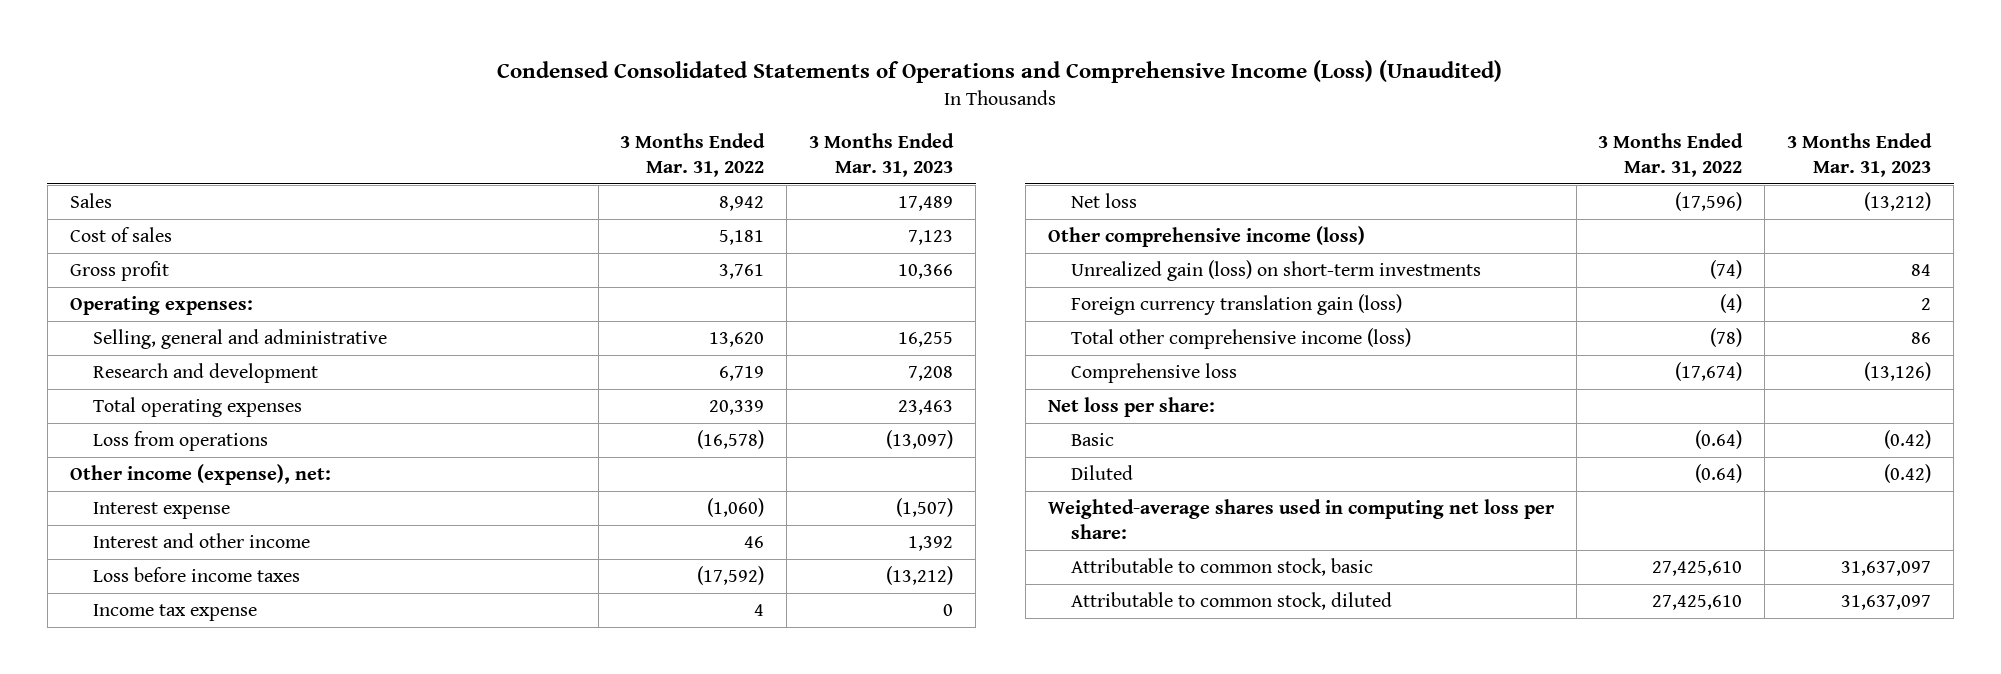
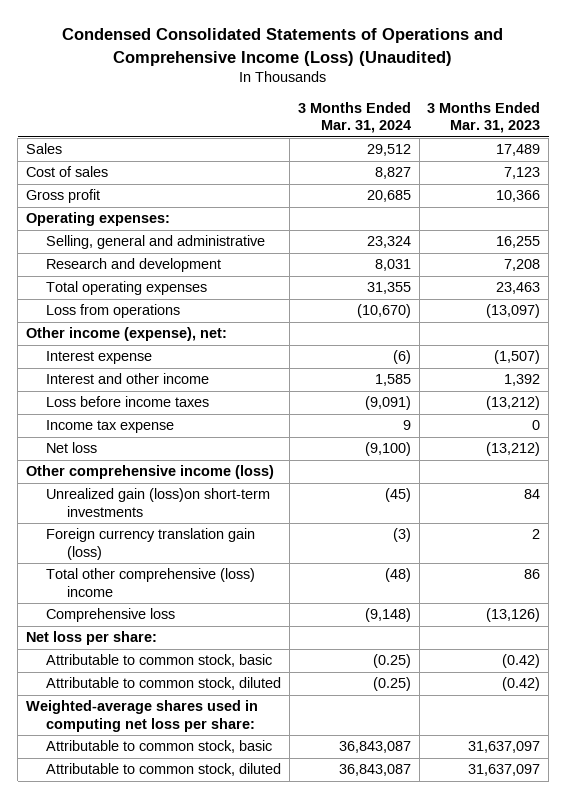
[620,133,766,177] 3 Months Ended Mar. 31, 2022 -> none
none -> [297,102,411,134] 3 Months Ended Mar. 31, 2024
[1071,260,1482,282] Unrealized gain (loss) on short-term investments -> [46,488,271,517] Unrealized gain (loss)on short-term investments
[1071,328,1412,350] Total other comprehensive income (loss) -> [46,568,256,597] Total other comprehensive (loss) income
[1071,433,1115,447] Basic -> [46,654,273,668] Attributable to common stock, basic
[1071,465,1134,481] Diluted -> [46,677,282,691] Attributable to common stock, diluted

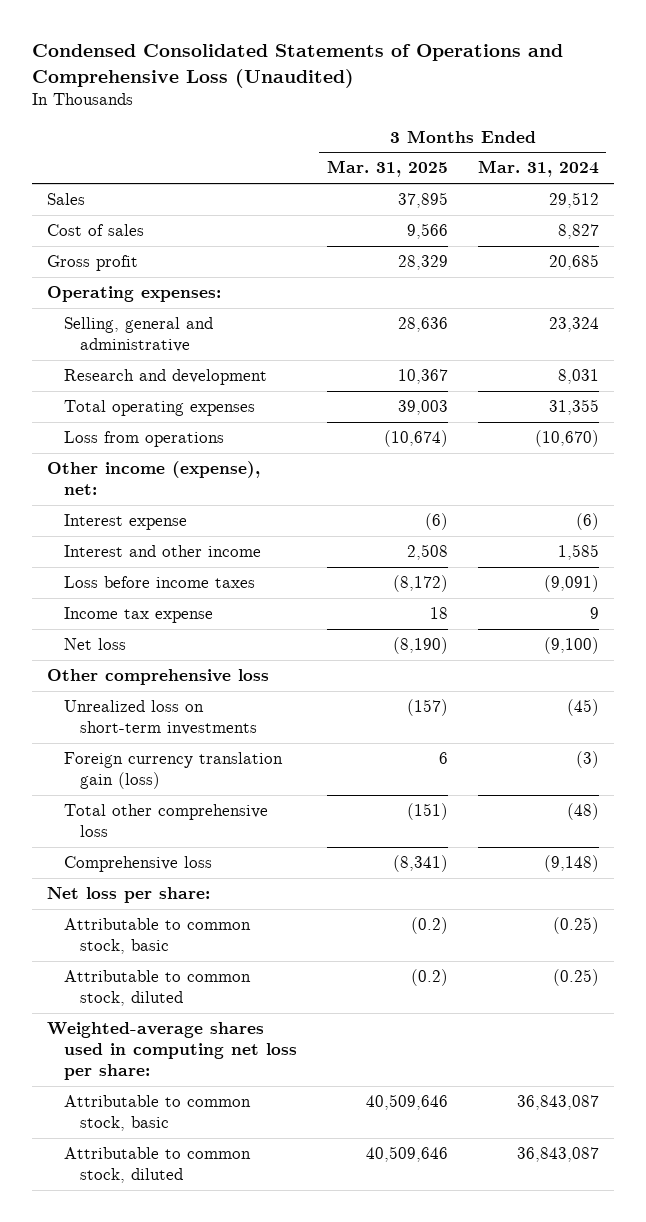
[62,28,504,66] Condensed Consolidated Statements of Operations and Comprehensive Income (Loss) (Unaudited) -> [31,44,563,88] Condensed Consolidated Statements of Operations and Comprehensive Loss (Unaudited)
[427,102,541,134] 3 Months Ended Mar. 31, 2023 -> none
none -> [326,160,448,178] Mar. 31, 2025
[25,465,274,480] Other comprehensive income (loss) -> [46,669,269,686] Other comprehensive loss
[46,488,271,517] Unrealized gain (loss)on short-term investments -> [63,700,258,736] Unrealized loss on short-term investments
[46,568,256,597] Total other comprehensive (loss) income -> [63,804,268,838] Total other comprehensive loss

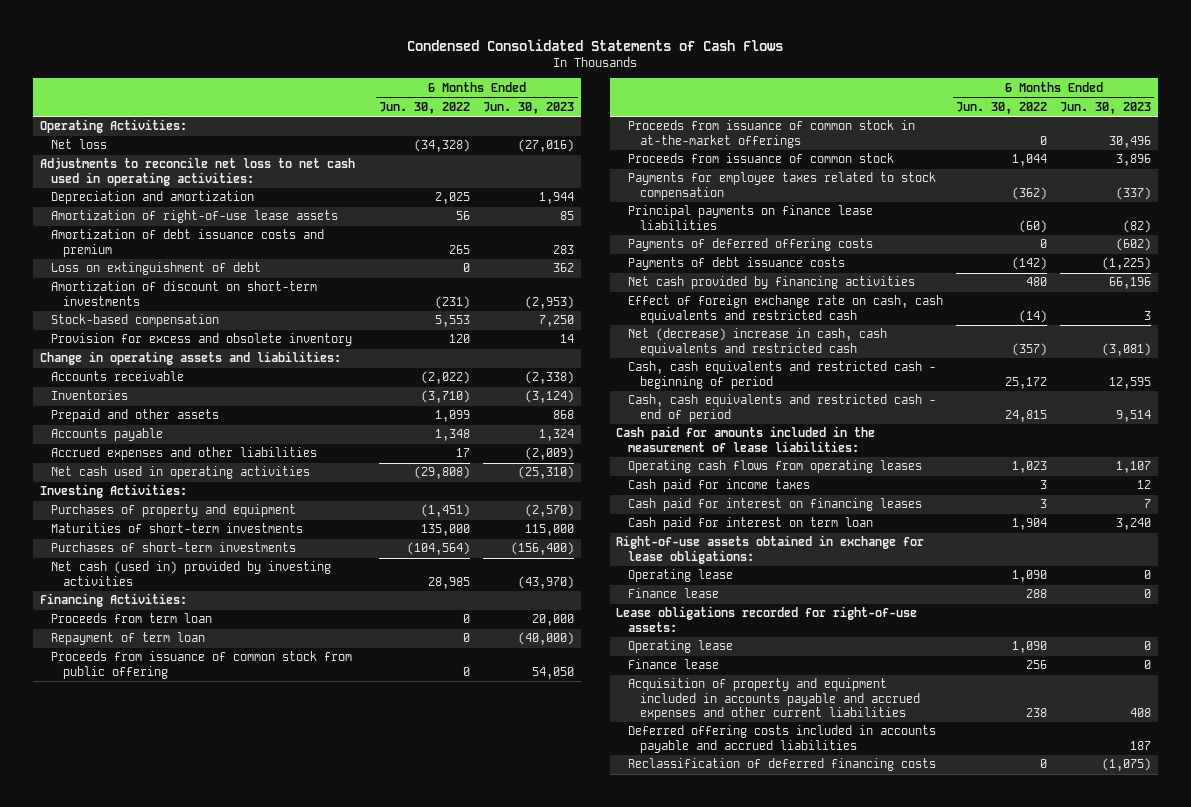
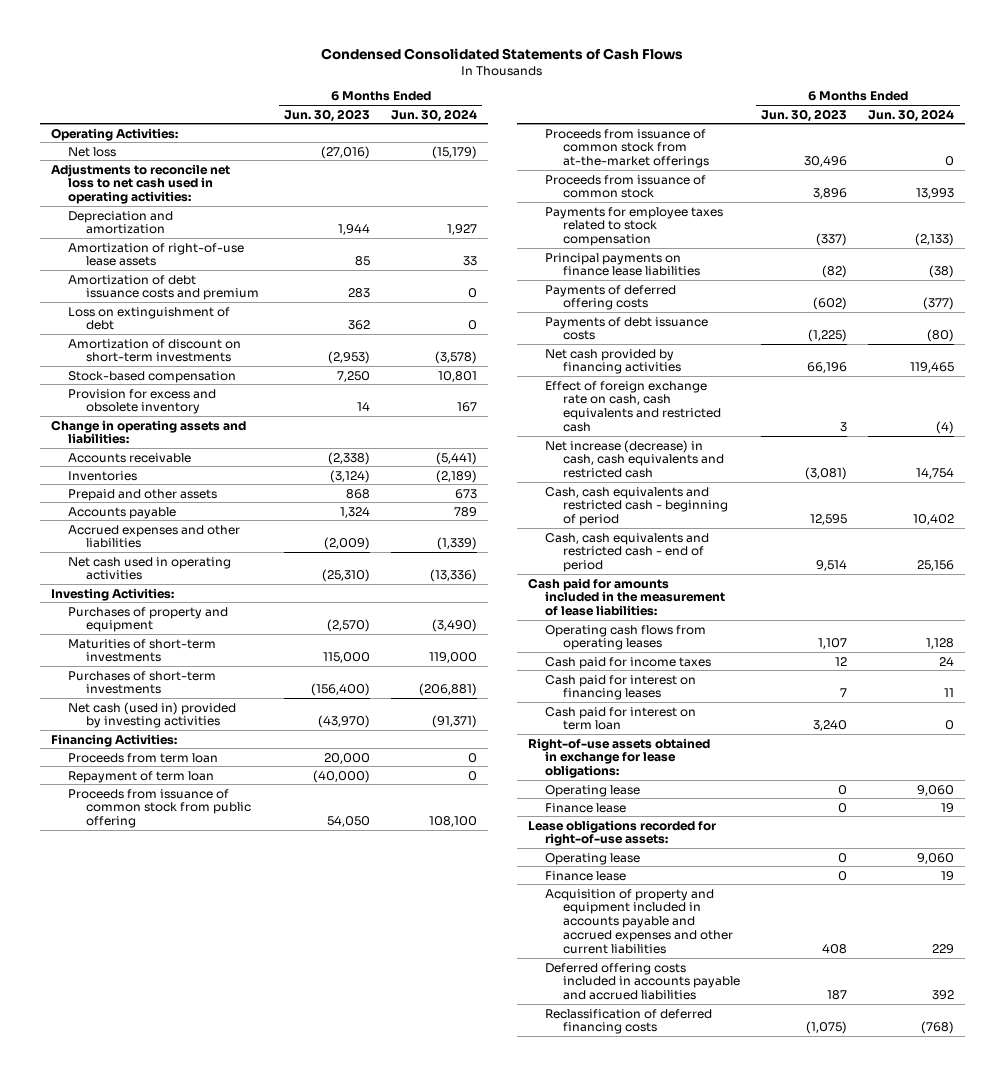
[379,101,471,114] Jun. 30, 2022 -> none
none -> [391,108,478,122] Jun. 30, 2024
[628,120,916,148] Proceeds from issuance of common stock in at-the-market offerings -> [545,128,709,169] Proceeds from issuance of common stock from at-the-market offerings
[628,328,888,356] Net (decrease) increase in cash, cash equivalents and restricted cash -> [545,439,724,479] Net increase (decrease) in cash, cash equivalents and restricted cash

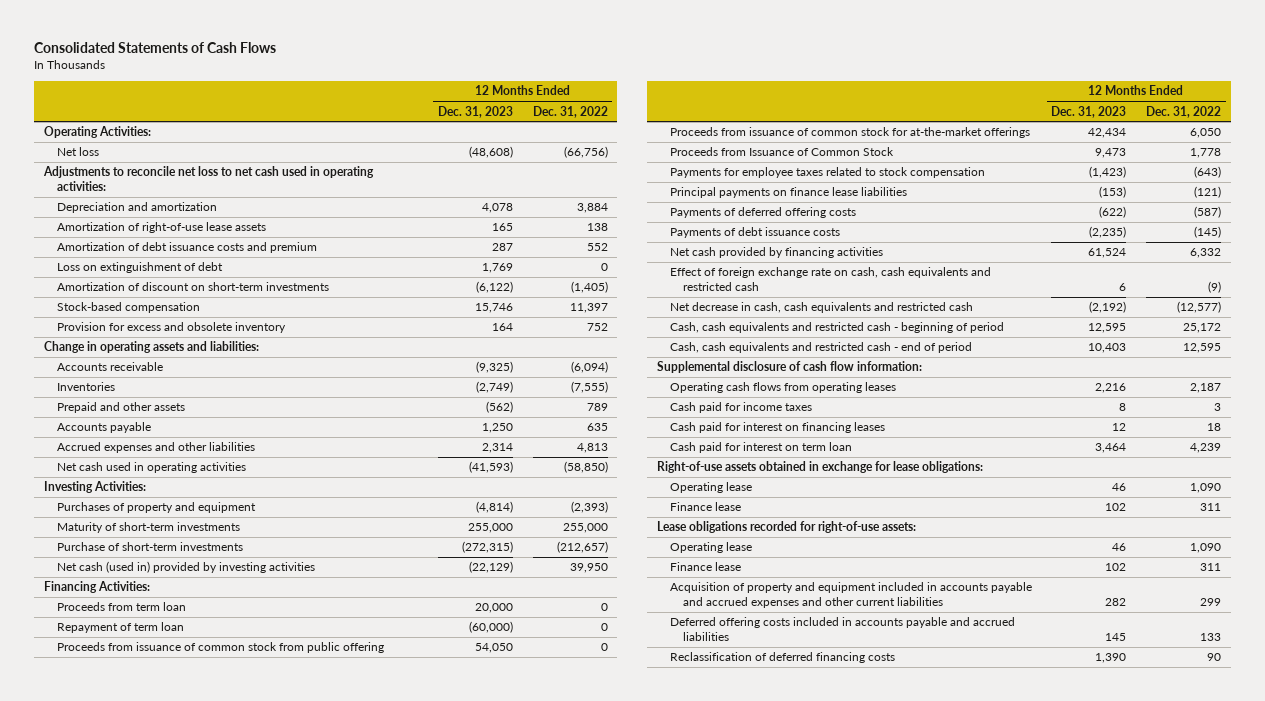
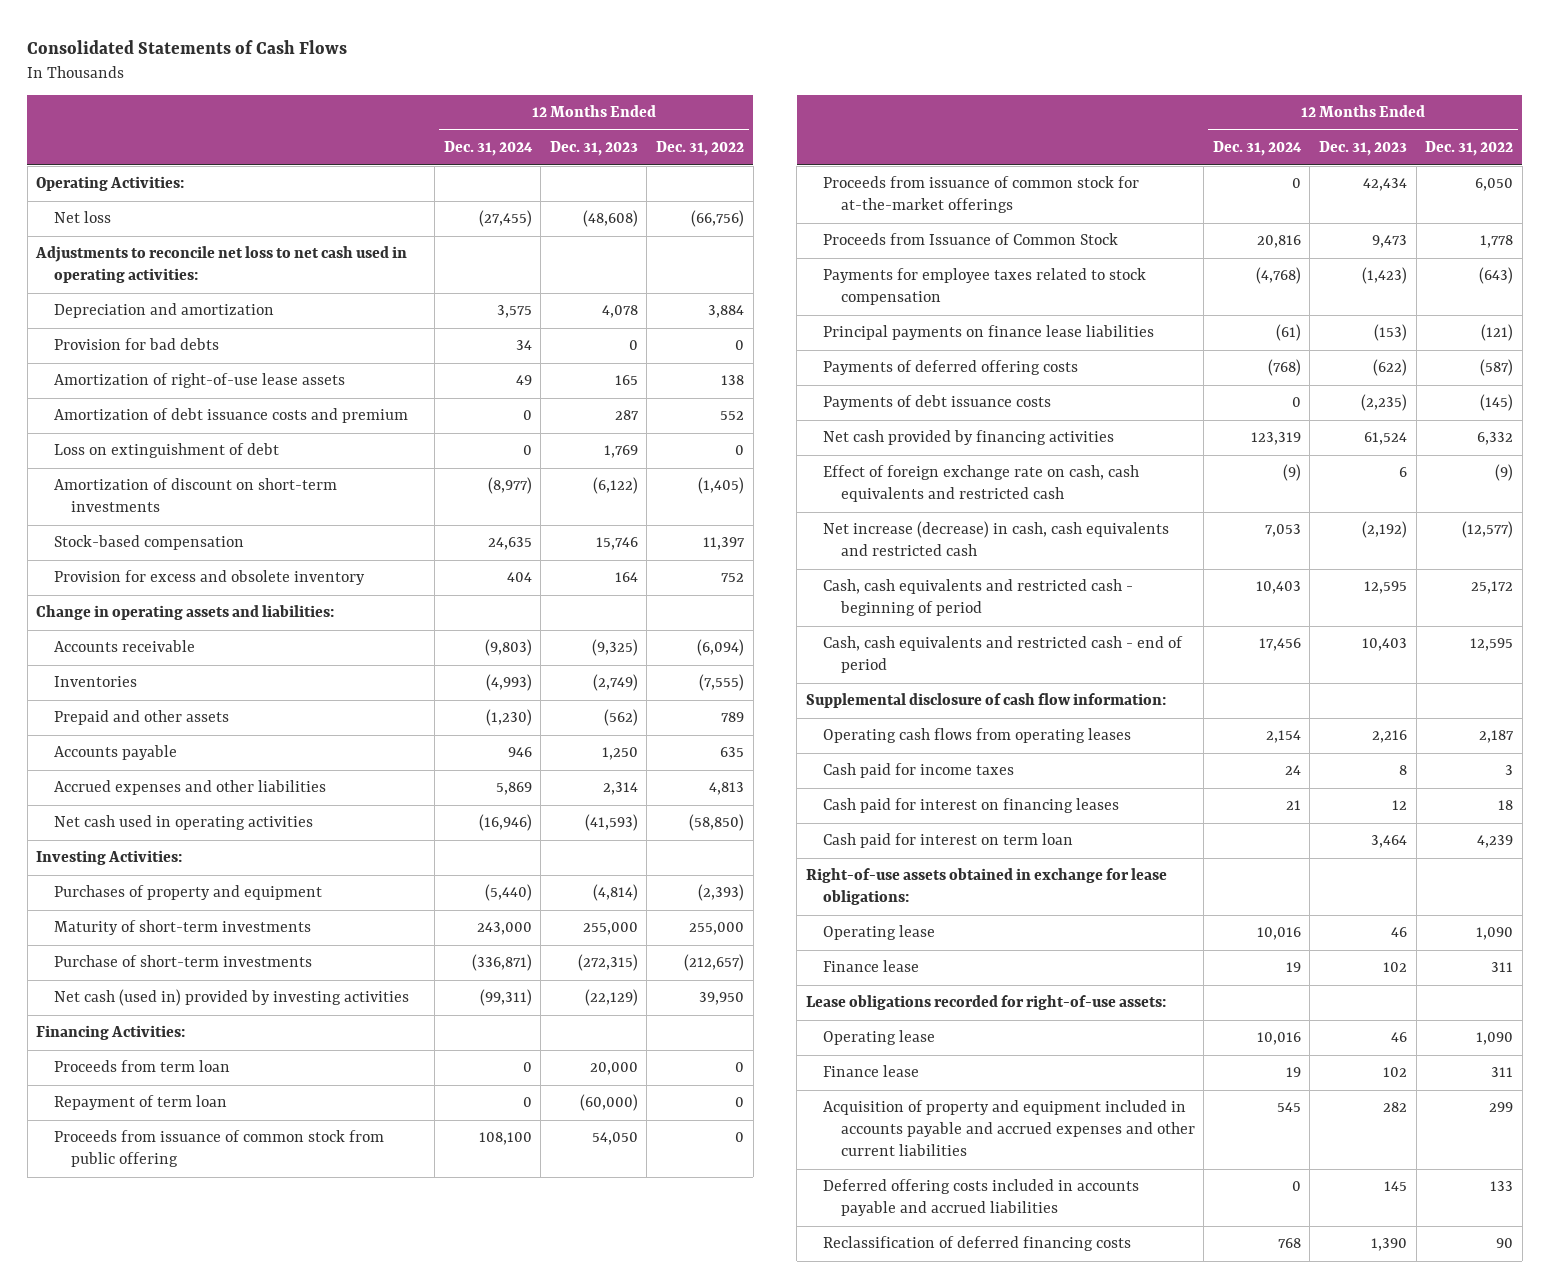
none -> [443,141,533,157] Dec. 31, 2024
none -> [53,338,219,351] Provision for bad debts
[669,302,973,314] Net decrease in cash, cash equivalents and restricted cash -> [823,521,1170,557] Net increase (decrease) in cash, cash equivalents and restricted cash

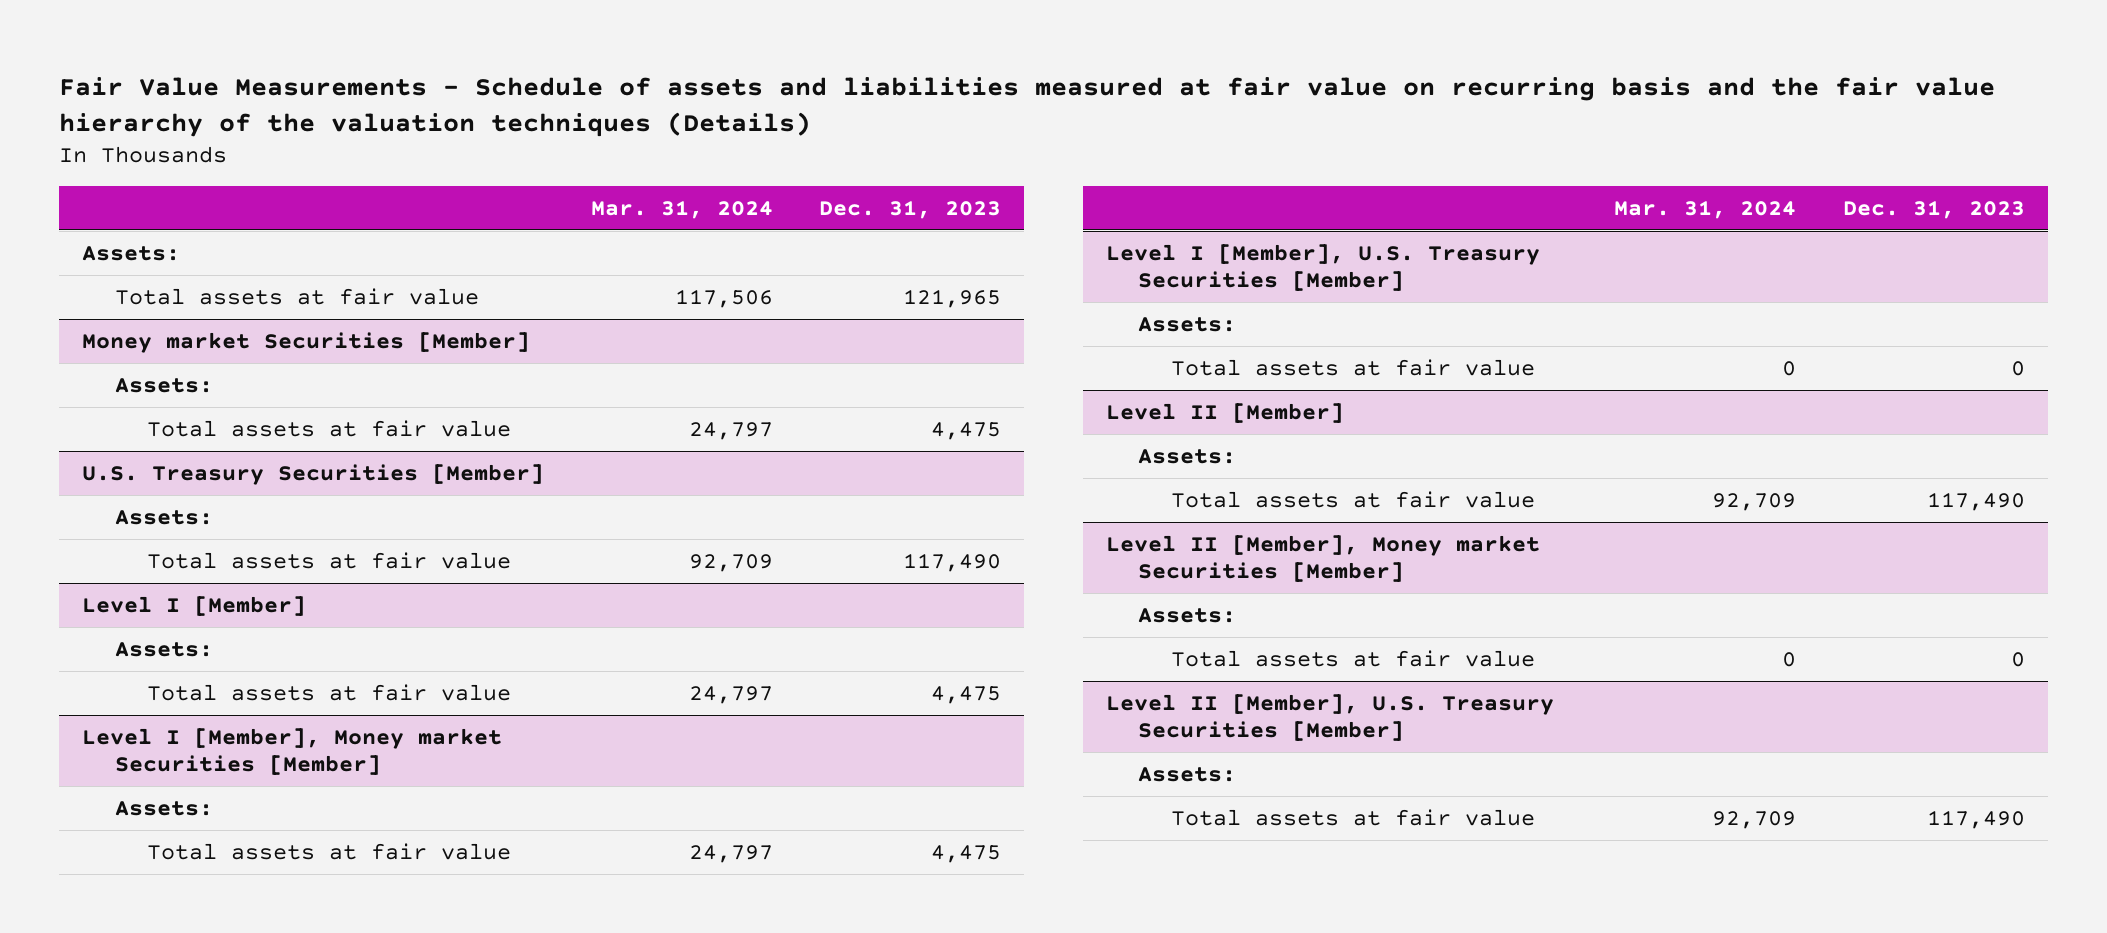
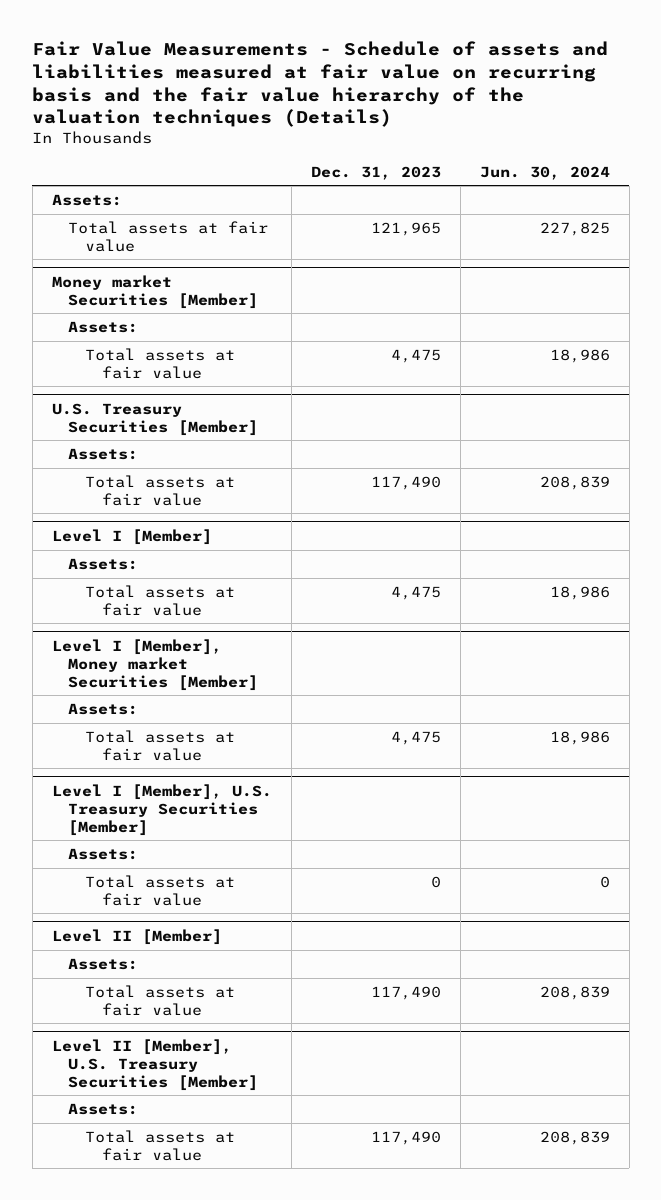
[590,199,773,219] Mar. 31, 2024 -> none
none -> [479,165,610,180] Jun. 30, 2024
[1105,534,1540,583] Level II [Member], Money market Securities [Member] -> none
[1138,607,1237,623] Assets: -> none
[1171,649,1536,667] Total assets at fair value -> none

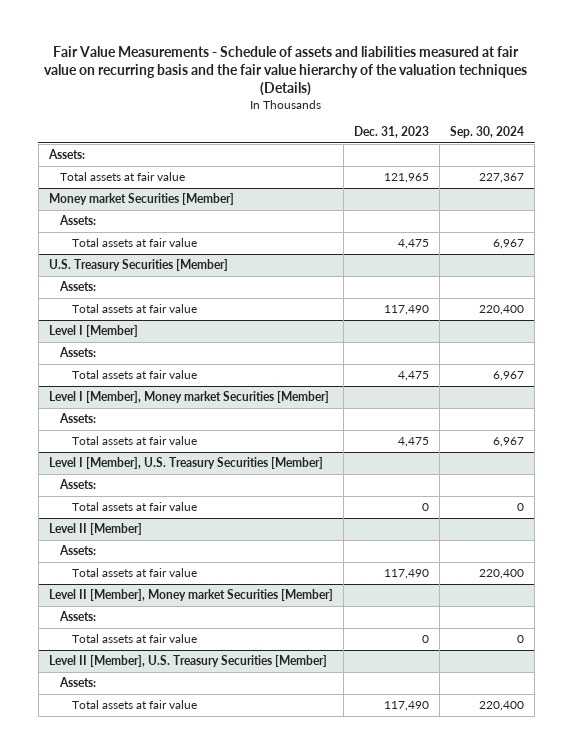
[479,165,610,180] Jun. 30, 2024 -> none
none -> [449,125,524,138] Sep. 30, 2024
none -> [48,589,333,602] Level II [Member], Money market Securities [Member]
none -> [59,611,97,622] Assets:
none -> [71,634,197,644] Total assets at fair value

